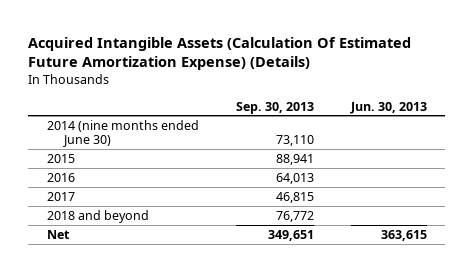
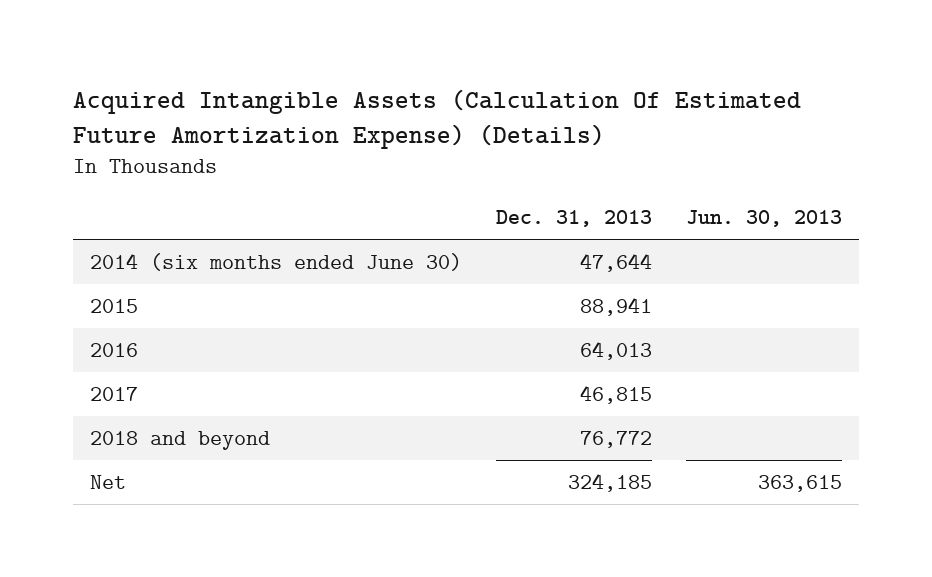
[235,101,314,114] Sep. 30, 2013 -> none
none -> [495,210,652,228] Dec. 31, 2013
[46,119,199,148] 2014 (nine months ended June 30) -> [90,252,463,271] 2014 (six months ended June 30)

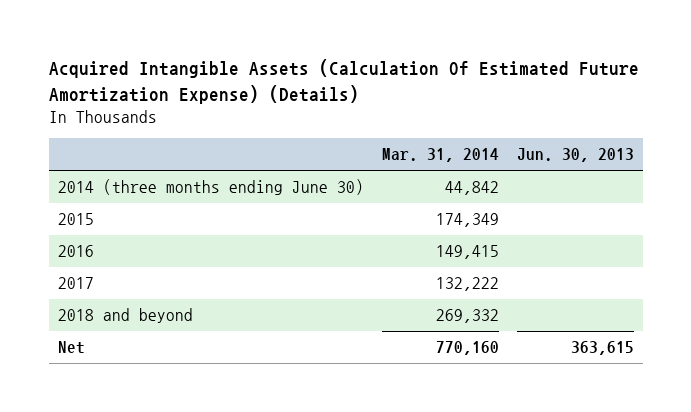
[495,210,652,228] Dec. 31, 2013 -> none
none -> [381,148,499,163] Mar. 31, 2014
[90,252,463,271] 2014 (six months ended June 30) -> [57,179,364,196] 2014 (three months ending June 30)

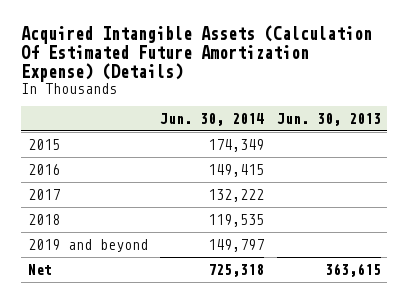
[381,148,499,163] Mar. 31, 2014 -> none
none -> [160,113,265,127] Jun. 30, 2014
[57,179,364,196] 2014 (three months ending June 30) -> none
none -> [27,213,60,225] 2018
[57,308,193,324] 2018 and beyond -> [27,238,148,252] 2019 and beyond

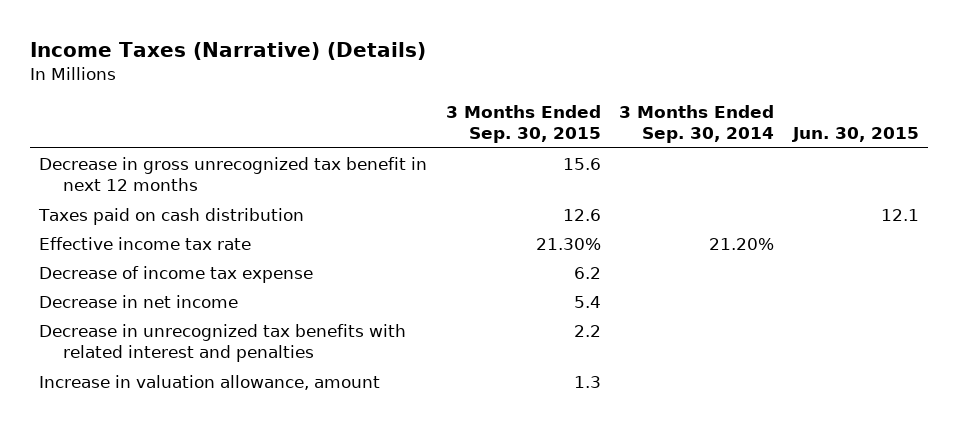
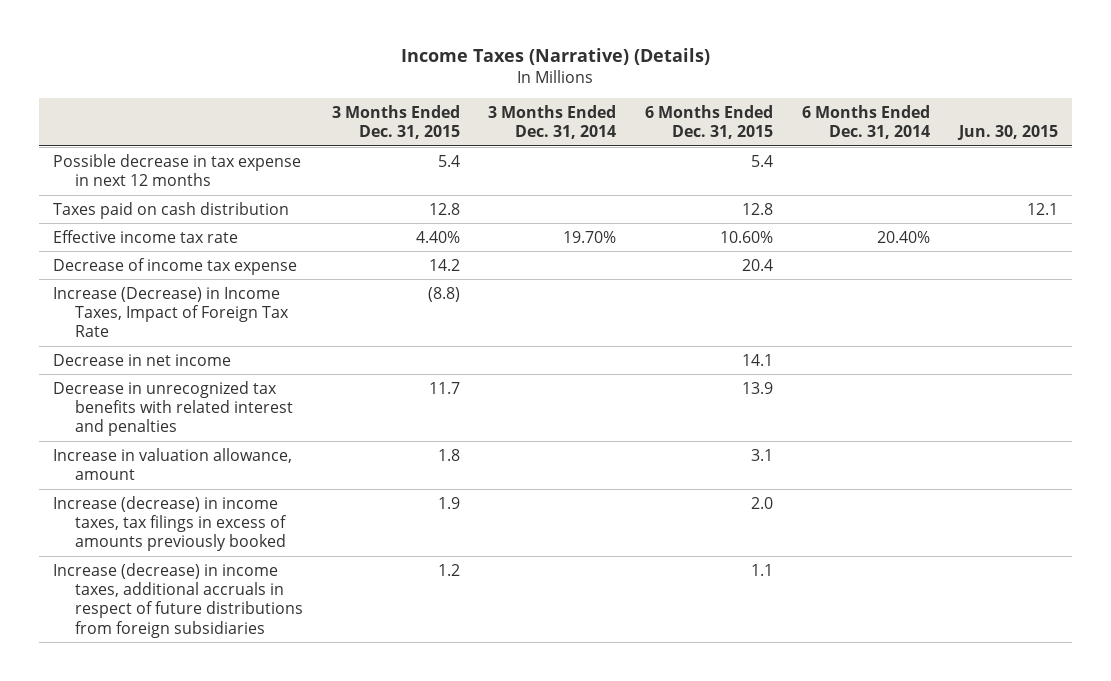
[445,105,601,144] 3 Months Ended Sep. 30, 2015 -> none
[619,105,775,144] 3 Months Ended Sep. 30, 2014 -> none
none -> [331,104,460,140] 3 Months Ended Dec. 31, 2015
none -> [488,104,617,140] 3 Months Ended Dec. 31, 2014
none -> [645,104,774,140] 6 Months Ended Dec. 31, 2015
none -> [801,104,930,140] 6 Months Ended Dec. 31, 2014
[39,156,428,192] Decrease in gross unrecognized tax benefit in next 12 months -> [52,153,301,186] Possible decrease in tax expense in next 12 months
none -> [52,286,289,338] Increase (Decrease) in Income Taxes, Impact of Foreign Tax Rate
none -> [52,495,287,552] Increase (decrease) in income taxes, tax filings in excess of amounts previously booked
none -> [52,562,303,638] Increase (decrease) in income taxes, additional accruals in respect of future distributions from foreign subsidiaries

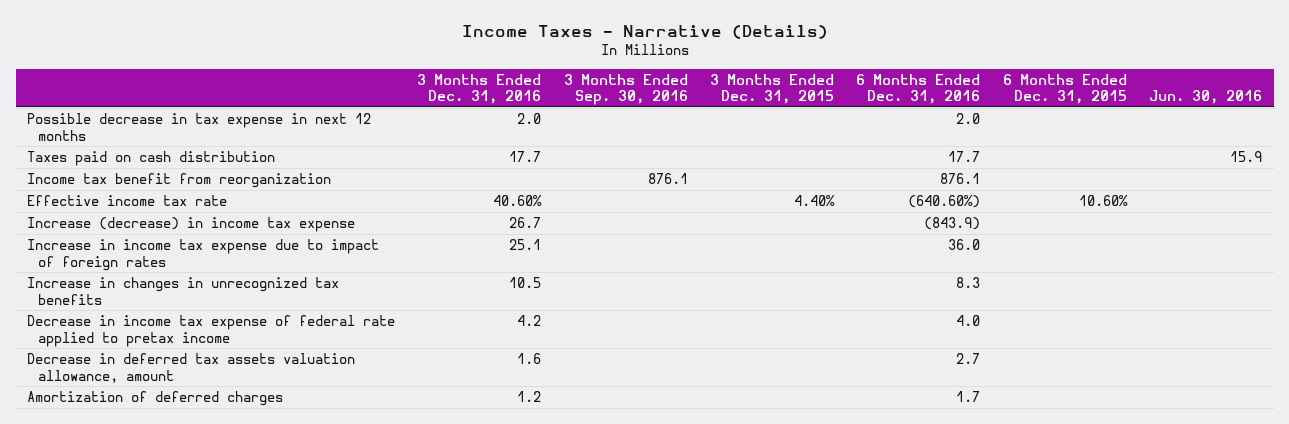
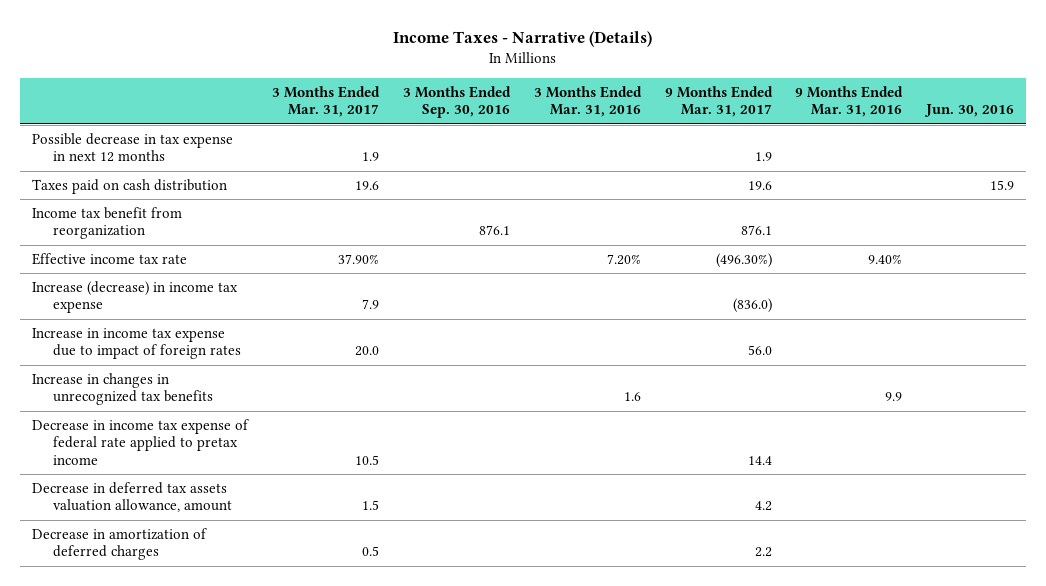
[417,73,542,105] 3 Months Ended Dec. 31, 2016 -> none
[710,73,835,105] 3 Months Ended Dec. 31, 2015 -> none
[856,73,981,105] 6 Months Ended Dec. 31, 2016 -> none
[1002,73,1127,105] 6 Months Ended Dec. 31, 2015 -> none
none -> [272,85,381,118] 3 Months Ended Mar. 31, 2017
none -> [533,85,642,118] 3 Months Ended Mar. 31, 2016
none -> [664,85,773,118] 9 Months Ended Mar. 31, 2017
none -> [795,85,904,118] 9 Months Ended Mar. 31, 2016
[26,391,283,407] Amortization of deferred charges -> [32,527,208,561] Decrease in amortization of deferred charges

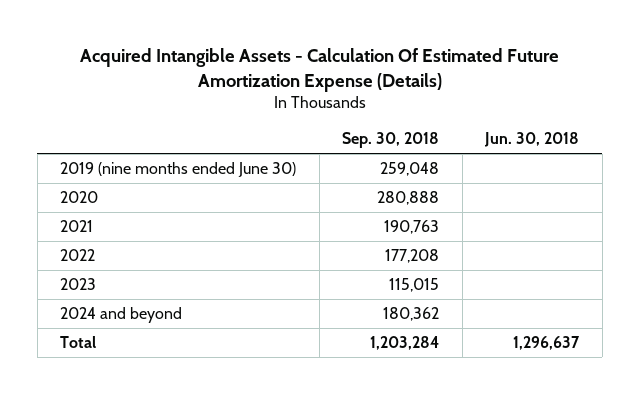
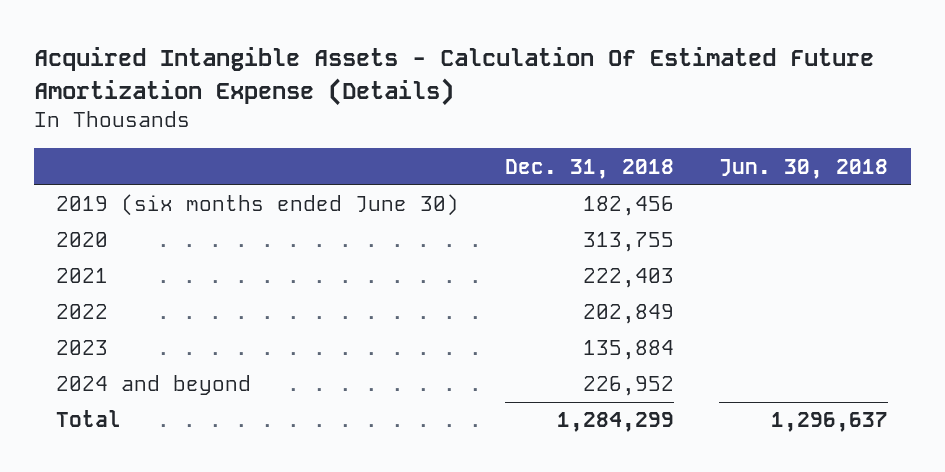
[342,132,440,149] Sep. 30, 2018 -> none
none -> [504,158,674,179] Dec. 31, 2018
[60,162,297,178] 2019 (nine months ended June 30) -> [56,194,460,217] 2019 (six months ended June 30)

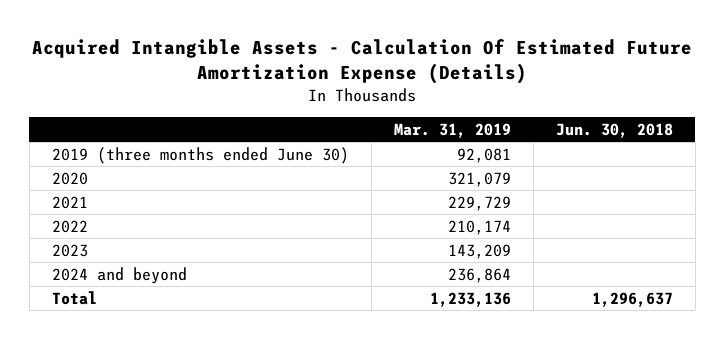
[504,158,674,179] Dec. 31, 2018 -> none
none -> [393,122,511,138] Mar. 31, 2019
[56,194,460,217] 2019 (six months ended June 30) -> [51,146,349,164] 2019 (three months ended June 30)

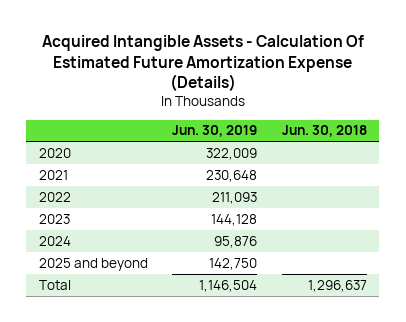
[393,122,511,138] Mar. 31, 2019 -> none
none -> [172,125,258,138] Jun. 30, 2019
[51,146,349,164] 2019 (three months ended June 30) -> none
none -> [38,235,71,246] 2024
[51,266,187,284] 2024 and beyond -> [38,257,148,271] 2025 and beyond

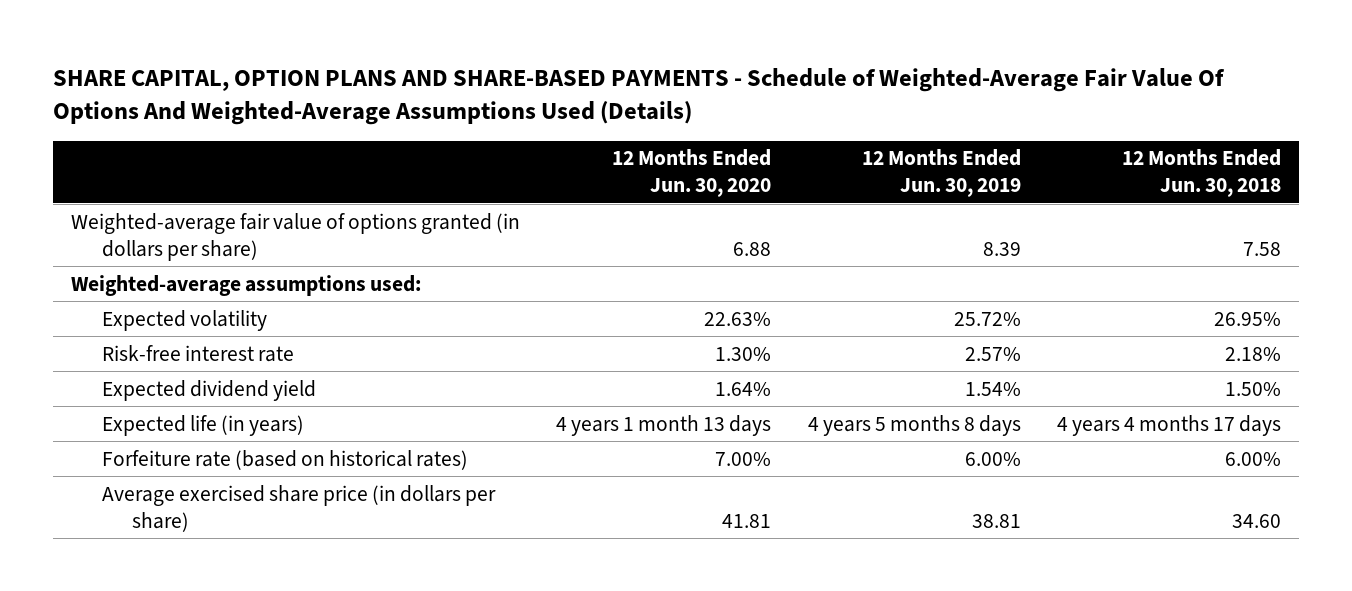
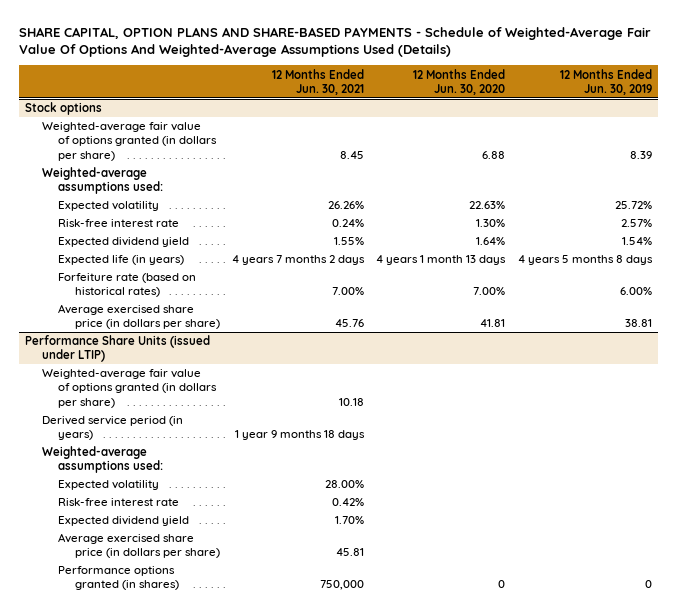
[1121,149,1281,198] 12 Months Ended Jun. 30, 2018 -> none
none -> [271,68,364,95] 12 Months Ended Jun. 30, 2021
none -> [25,102,103,116] Stock options
none -> [25,335,211,363] Performance Share Units (issued under LTIP)
none -> [41,369,218,408] Weighted-average fair value of options granted (in dollars per share)
none -> [41,416,183,441] Derived service period (in years)
none -> [41,446,164,474] Weighted-average assumptions used:
none -> [58,480,160,491] Expected volatility
none -> [58,498,180,507] Risk-free interest rate
none -> [58,516,190,527] Expected dividend yield
none -> [58,533,220,559] Average exercised share price (in dollars per share)
none -> [58,566,179,591] Performance options granted (in shares)

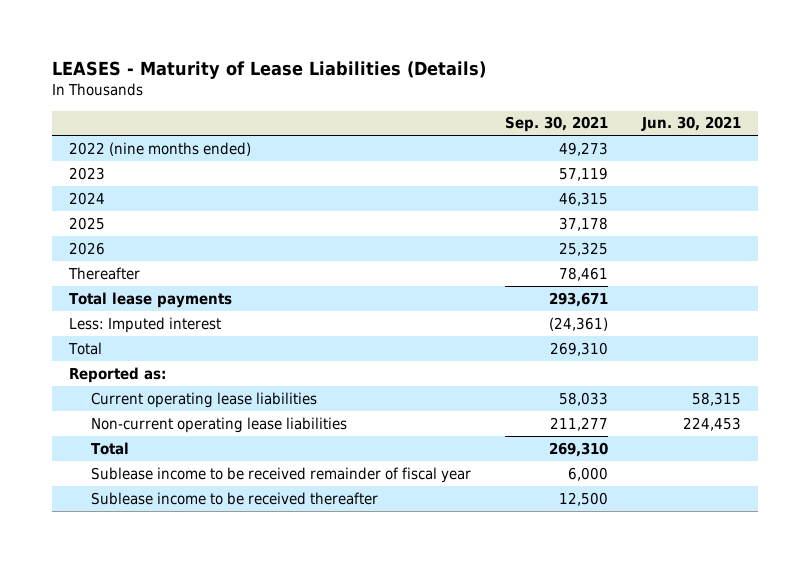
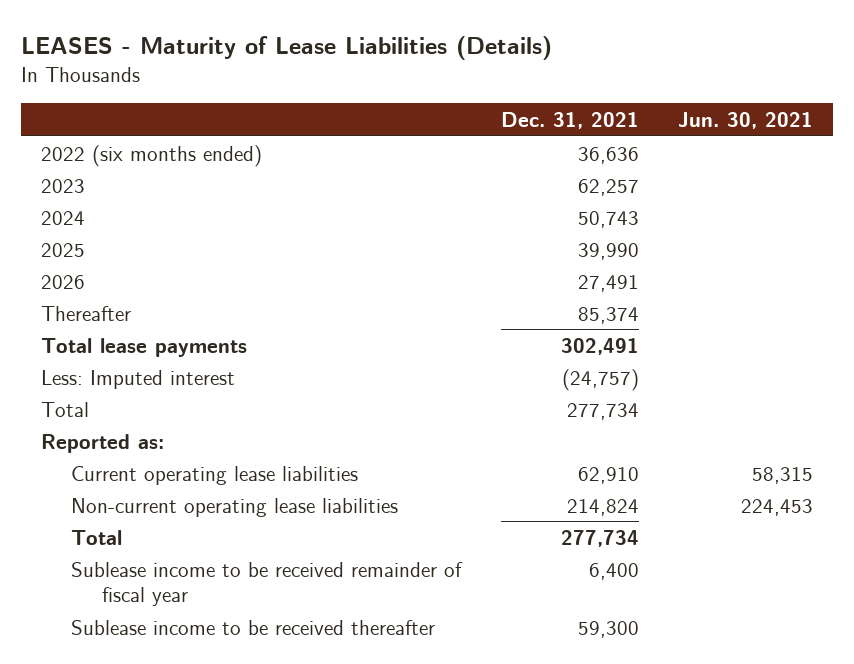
[505,116,609,133] Sep. 30, 2021 -> none
none -> [500,111,639,129] Dec. 31, 2021
[68,141,251,156] 2022 (nine months ended) -> [40,144,262,167] 2022 (six months ended)

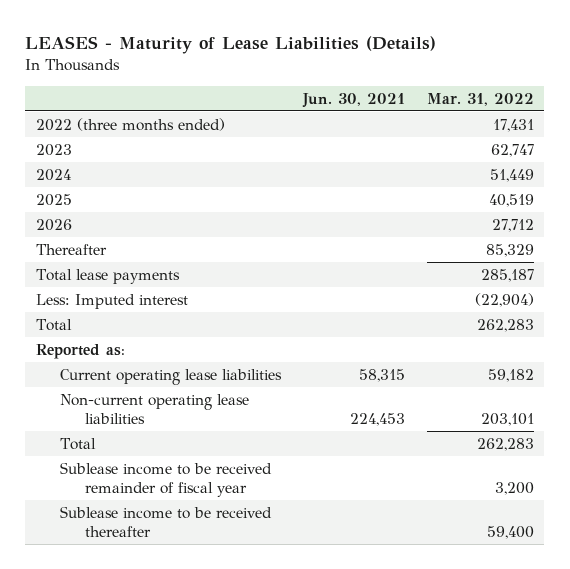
[500,111,639,129] Dec. 31, 2021 -> none
none -> [426,92,534,106] Mar. 31, 2022
[40,144,262,167] 2022 (six months ended) -> [36,117,226,131] 2022 (three months ended)

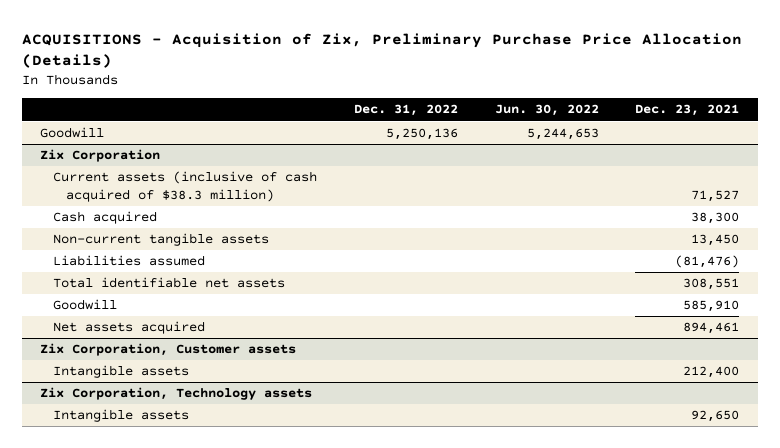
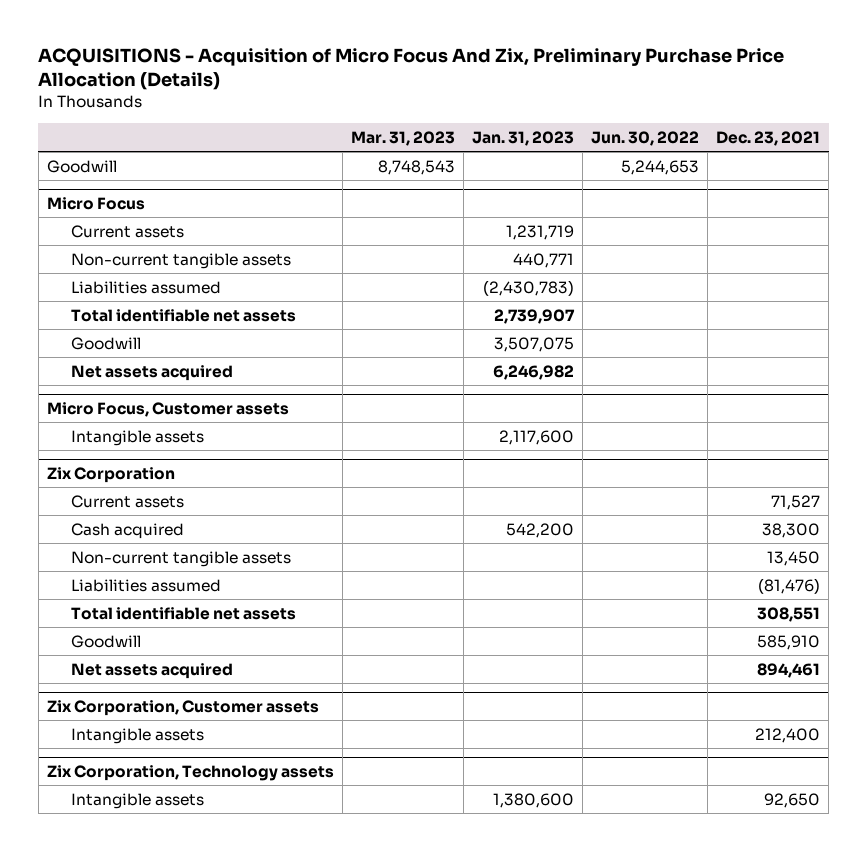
[21,32,742,69] ACQUISITIONS - Acquisition of Zix, Preliminary Purchase Price Allocation (Details) -> [38,48,785,91] ACQUISITIONS - Acquisition of Micro Focus And Zix, Preliminary Purchase Price Allocation (Details)
[353,104,458,117] Dec. 31, 2022 -> none
none -> [350,130,455,146] Mar. 31, 2023
none -> [471,130,574,146] Jan. 31, 2023
none -> [46,196,145,210] Micro Focus
none -> [70,224,184,238] Current assets
none -> [70,252,291,269] Non-current tangible assets
none -> [70,280,221,294] Liabilities assumed
none -> [70,308,296,322] Total identifiable net assets
none -> [70,336,141,350] Goodwill
none -> [70,364,233,381] Net assets acquired
none -> [46,401,289,417] Micro Focus, Customer assets
none -> [70,429,204,446] Intangible assets
[53,171,318,202] Current assets (inclusive of cash acquired of $38.3 million) -> [70,494,184,508] Current assets

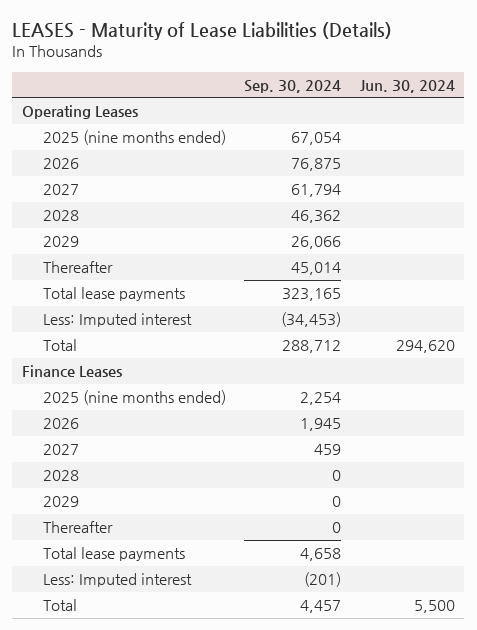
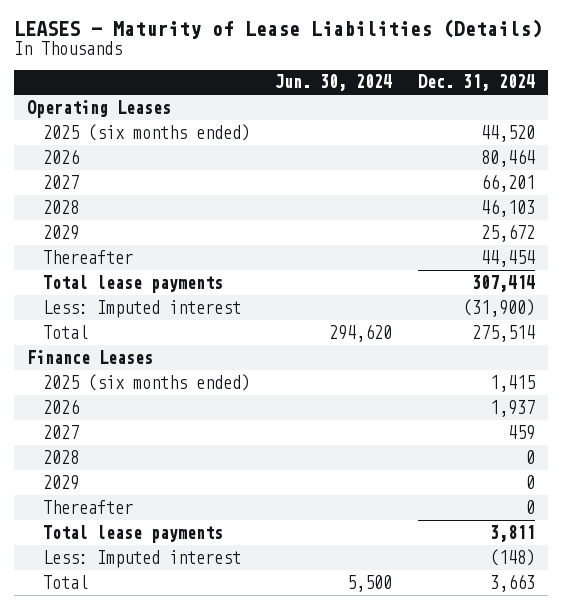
[244,79,342,93] Sep. 30, 2024 -> none
none -> [417,74,535,92] Dec. 31, 2024
[42,130,226,146] 2025 (nine months ended) -> [42,123,250,141] 2025 (six months ended)
[42,390,226,406] 2025 (nine months ended) -> [42,373,250,391] 2025 (six months ended)

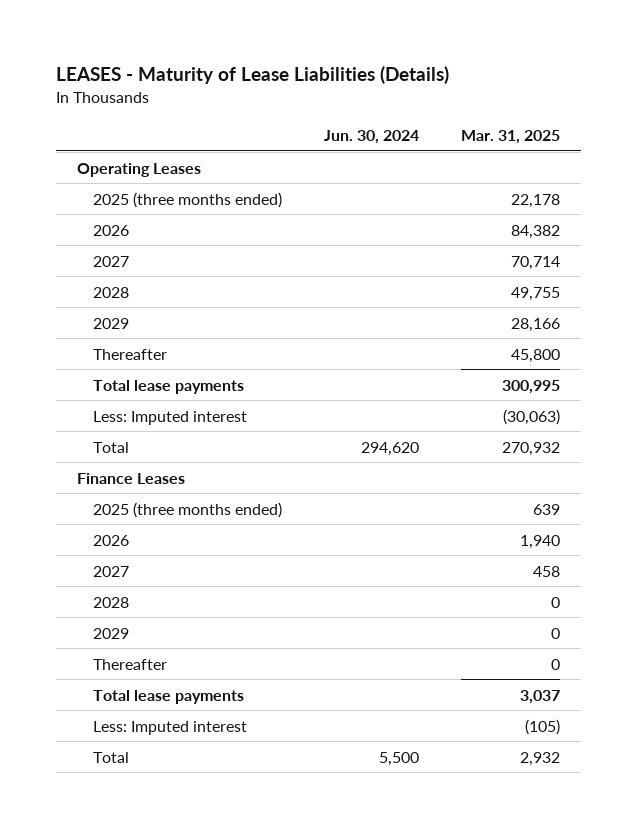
[417,74,535,92] Dec. 31, 2024 -> none
none -> [461,129,561,144] Mar. 31, 2025
[42,123,250,141] 2025 (six months ended) -> [93,191,283,208] 2025 (three months ended)
[42,373,250,391] 2025 (six months ended) -> [93,501,283,518] 2025 (three months ended)

